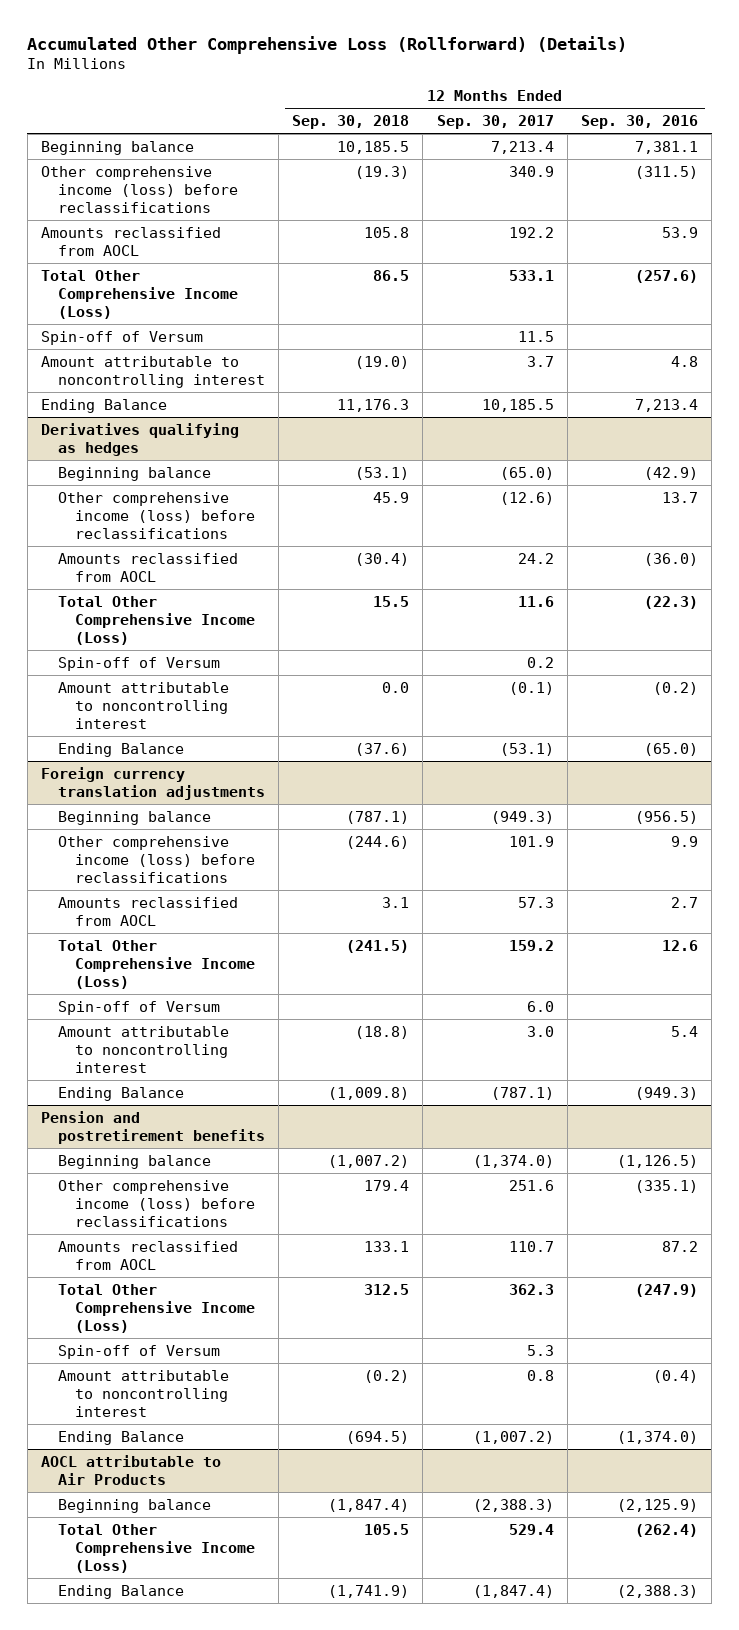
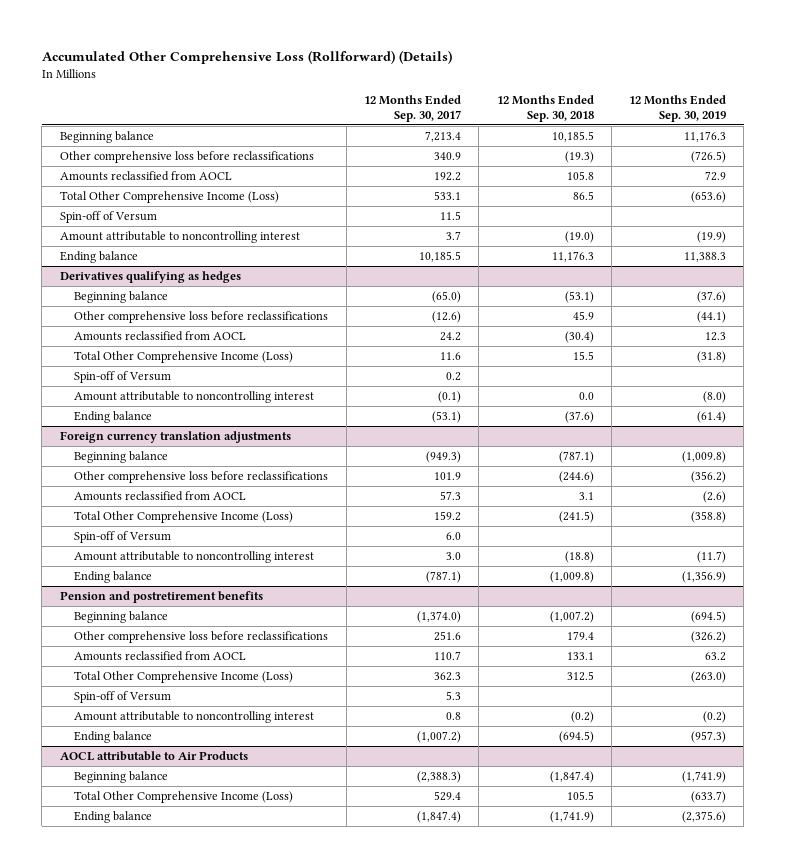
[580,114,698,129] Sep. 30, 2016 -> none
none -> [629,95,727,122] 12 Months Ended Sep. 30, 2019
[40,165,238,214] Other comprehensive income (loss) before reclassifications -> [59,150,314,163] Other comprehensive loss before reclassifications
[40,398,167,413] Ending Balance -> [59,250,138,263] Ending balance
[57,491,255,540] Other comprehensive income (loss) before reclassifications -> [74,310,329,323] Other comprehensive loss before reclassifications
[57,742,184,757] Ending Balance -> [74,410,153,423] Ending balance
[57,835,255,884] Other comprehensive income (loss) before reclassifications -> [74,470,329,483] Other comprehensive loss before reclassifications
[57,1086,184,1101] Ending Balance -> [74,570,153,583] Ending balance
[57,1179,255,1228] Other comprehensive income (loss) before reclassifications -> [74,630,329,643] Other comprehensive loss before reclassifications
[57,1430,184,1445] Ending Balance -> [74,730,153,743] Ending balance
[57,1584,184,1599] Ending Balance -> [74,810,153,823] Ending balance

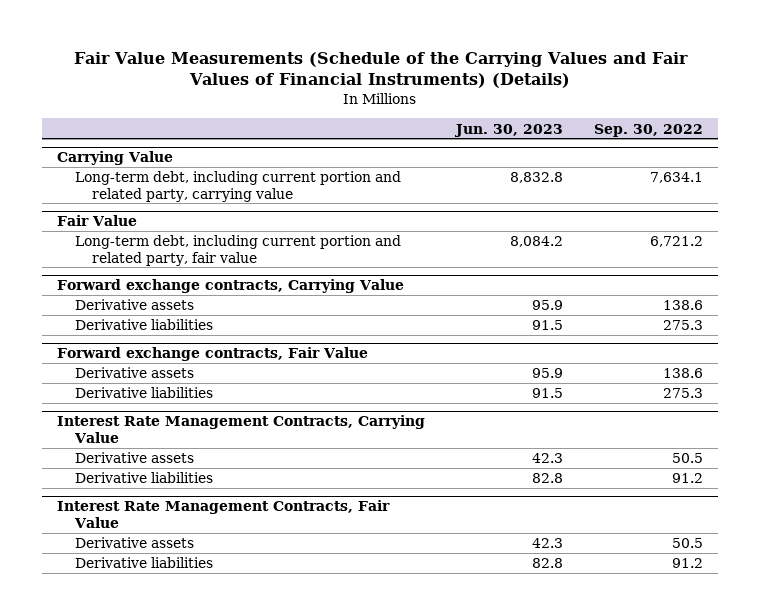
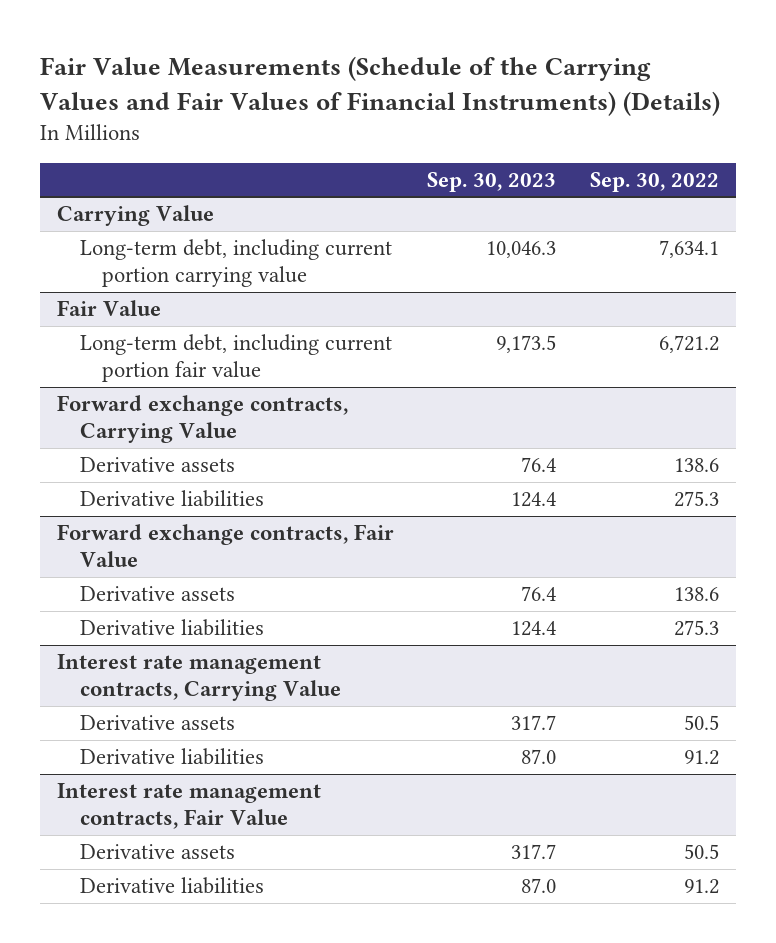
[454,123,564,137] Jun. 30, 2023 -> none
none -> [427,171,557,192] Sep. 30, 2023
[74,171,401,202] Long-term debt, including current portion and related party, carrying value -> [79,239,392,288] Long-term debt, including current portion carrying value
[74,235,401,266] Long-term debt, including current portion and related party, fair value -> [79,334,392,383] Long-term debt, including current portion fair value
[57,415,426,443] Interest Rate Management Contracts, Carrying Value -> [56,654,341,702] Interest rate management contracts, Carrying Value
[57,500,391,528] Interest Rate Management Contracts, Fair Value -> [56,783,321,830] Interest rate management contracts, Fair Value

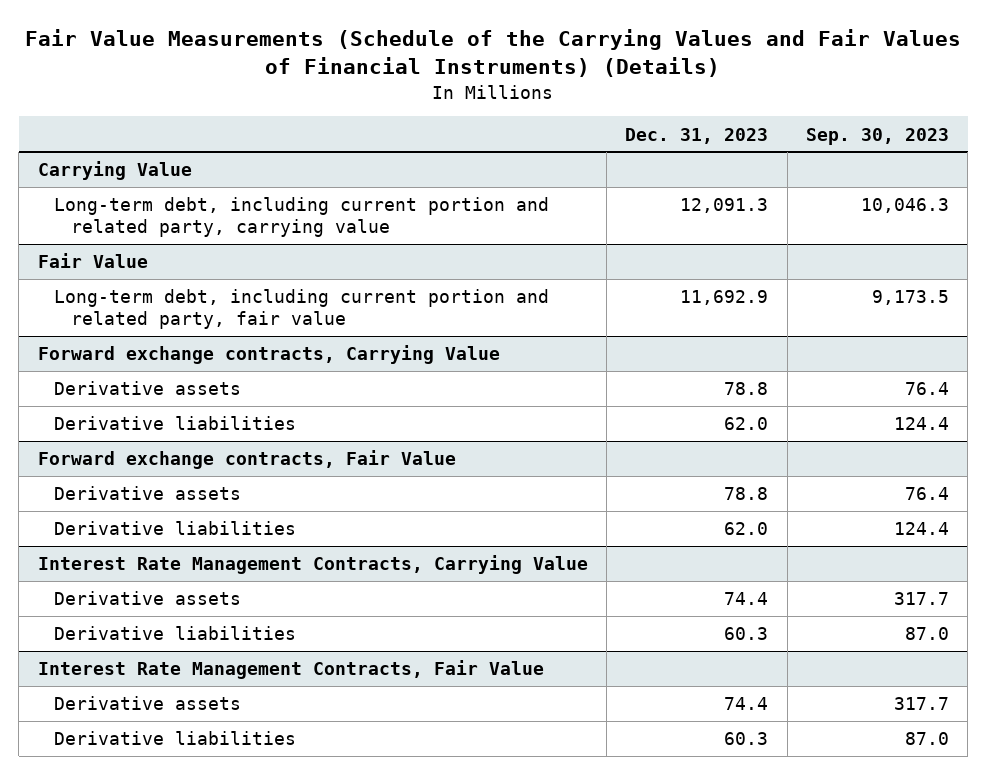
[590,171,720,192] Sep. 30, 2022 -> none
none -> [625,127,769,144] Dec. 31, 2023
[79,239,392,288] Long-term debt, including current portion carrying value -> [54,197,550,237] Long-term debt, including current portion and related party, carrying value
[79,334,392,383] Long-term debt, including current portion fair value -> [54,289,550,329] Long-term debt, including current portion and related party, fair value
[56,654,341,702] Interest rate management contracts, Carrying Value -> [37,555,588,575] Interest Rate Management Contracts, Carrying Value
[56,783,321,830] Interest rate management contracts, Fair Value -> [37,660,544,680] Interest Rate Management Contracts, Fair Value

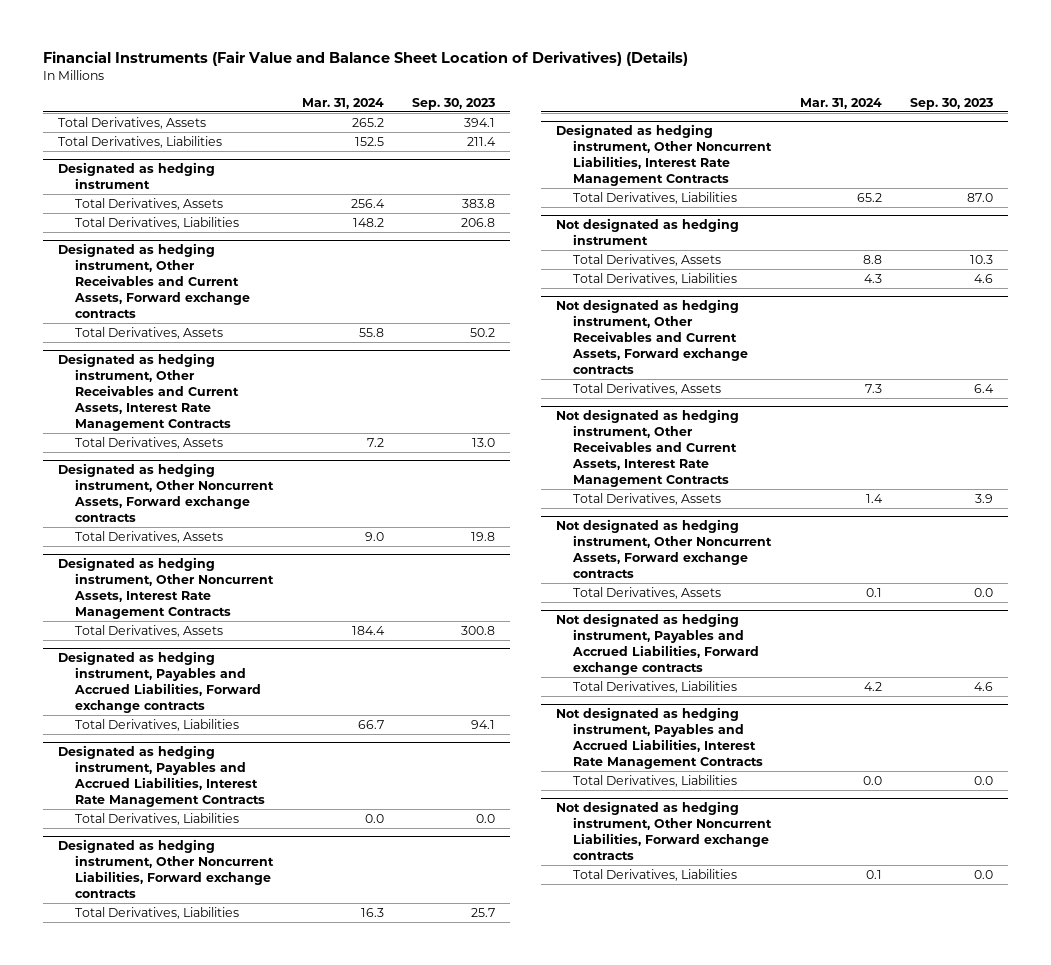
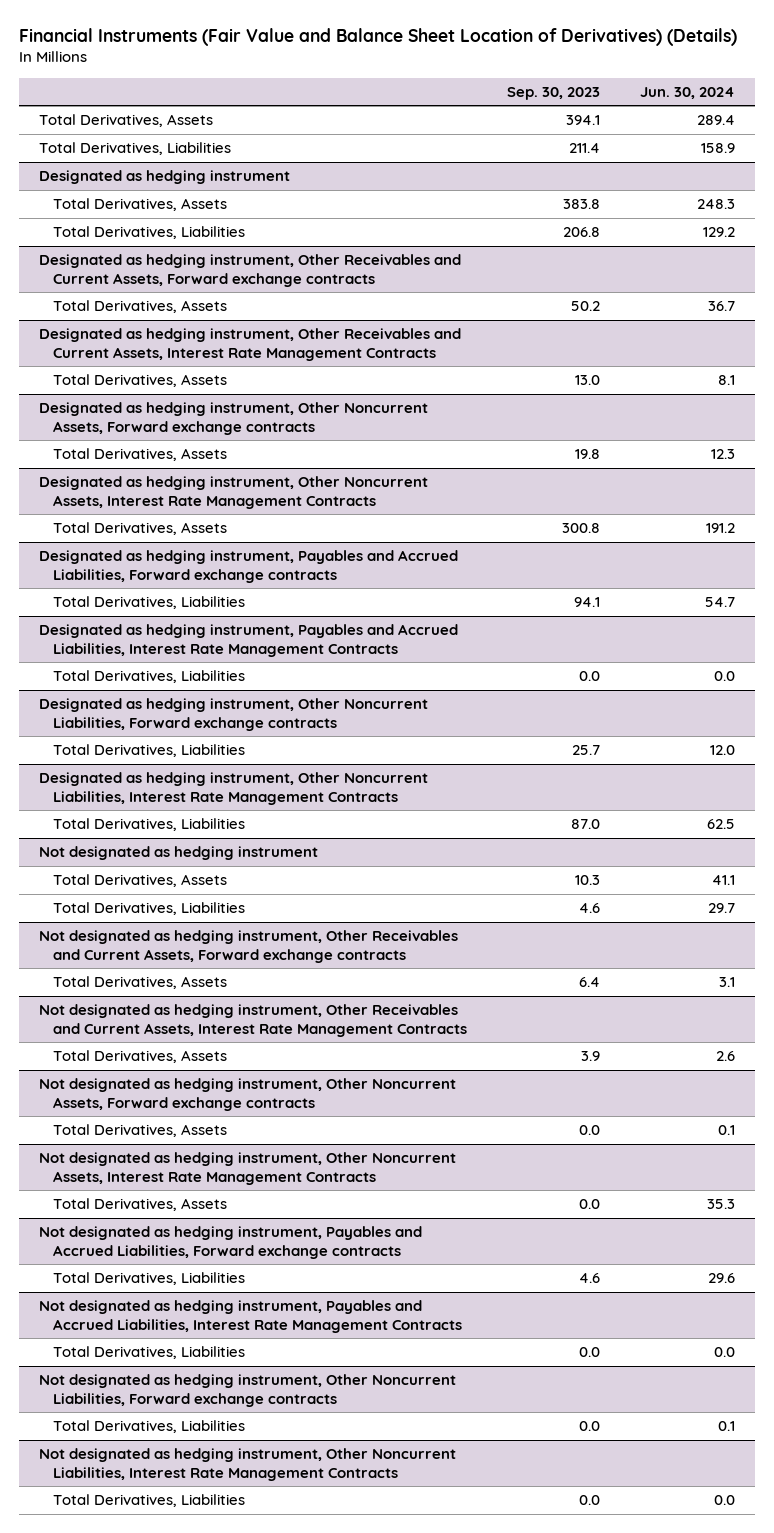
[301,97,384,109] Mar. 31, 2024 -> none
none -> [639,86,735,99] Jun. 30, 2024
none -> [38,1152,456,1185] Not designated as hedging instrument, Other Noncurrent Assets, Interest Rate Management Contracts
none -> [52,1198,227,1212] Total Derivatives, Assets
none -> [38,1448,456,1481] Not designated as hedging instrument, Other Noncurrent Liabilities, Interest Rate Management Contracts
none -> [52,1494,245,1508] Total Derivatives, Liabilities

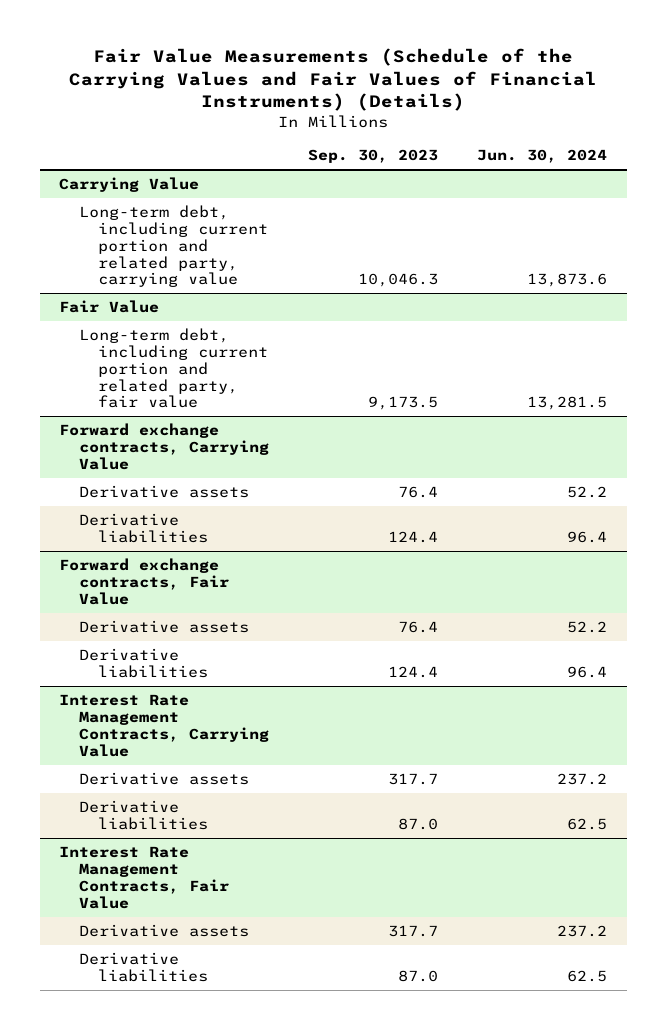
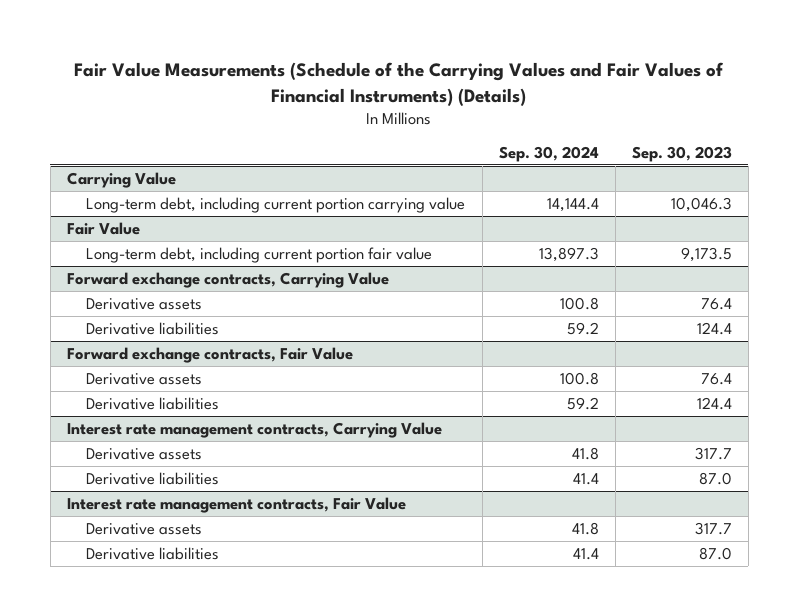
[476,149,607,164] Jun. 30, 2024 -> none
none -> [498,145,599,162] Sep. 30, 2024
[78,205,268,288] Long-term debt, including current portion and related party, carrying value -> [86,196,466,213] Long-term debt, including current portion carrying value
[78,328,268,409] Long-term debt, including current portion and related party, fair value -> [86,246,433,263] Long-term debt, including current portion fair value
[59,694,269,757] Interest Rate Management Contracts, Carrying Value -> [66,421,442,438] Interest rate management contracts, Carrying Value
[59,846,229,909] Interest Rate Management Contracts, Fair Value -> [66,496,406,513] Interest rate management contracts, Fair Value

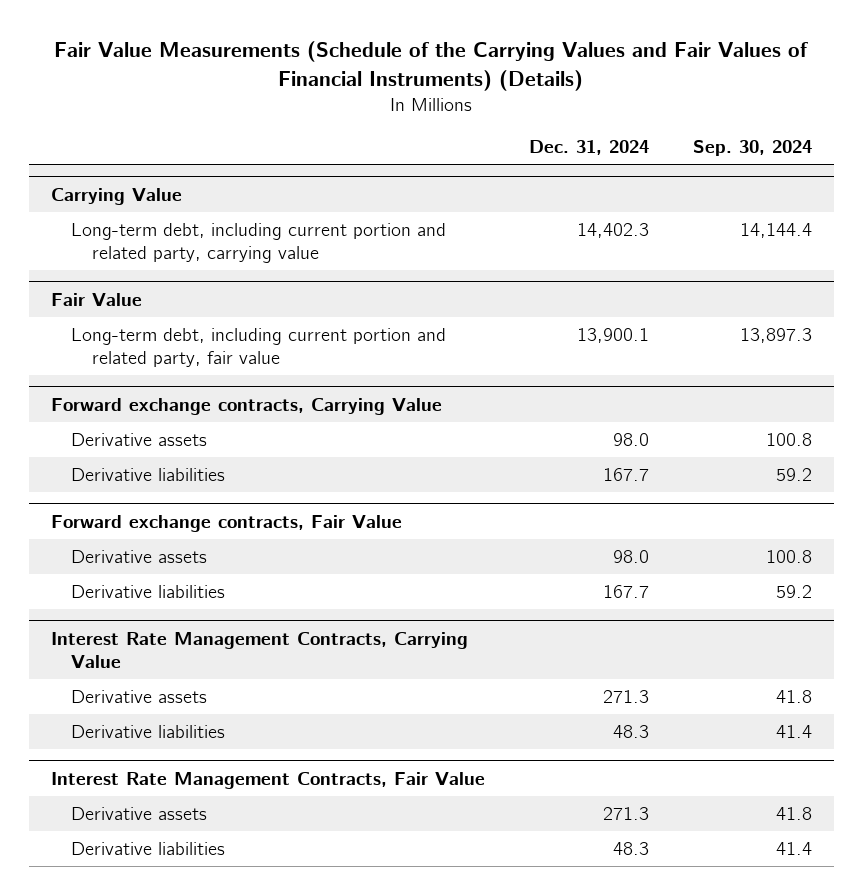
[631,145,732,162] Sep. 30, 2023 -> none
none -> [528,140,649,156] Dec. 31, 2024
[86,196,466,213] Long-term debt, including current portion carrying value -> [71,222,447,264] Long-term debt, including current portion and related party, carrying value
[86,246,433,263] Long-term debt, including current portion fair value -> [71,327,447,368] Long-term debt, including current portion and related party, fair value
[66,421,442,438] Interest rate management contracts, Carrying Value -> [50,631,468,669] Interest Rate Management Contracts, Carrying Value
[66,496,406,513] Interest rate management contracts, Fair Value -> [50,771,485,789] Interest Rate Management Contracts, Fair Value

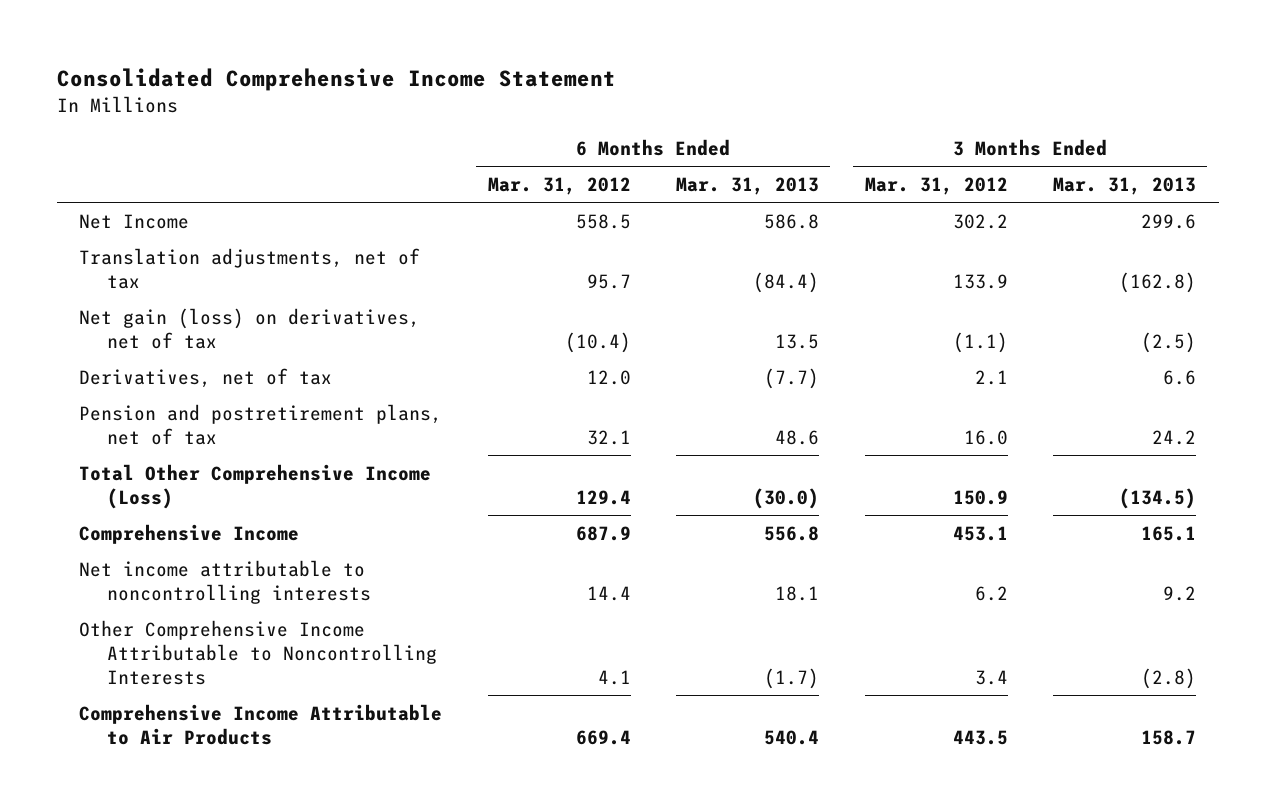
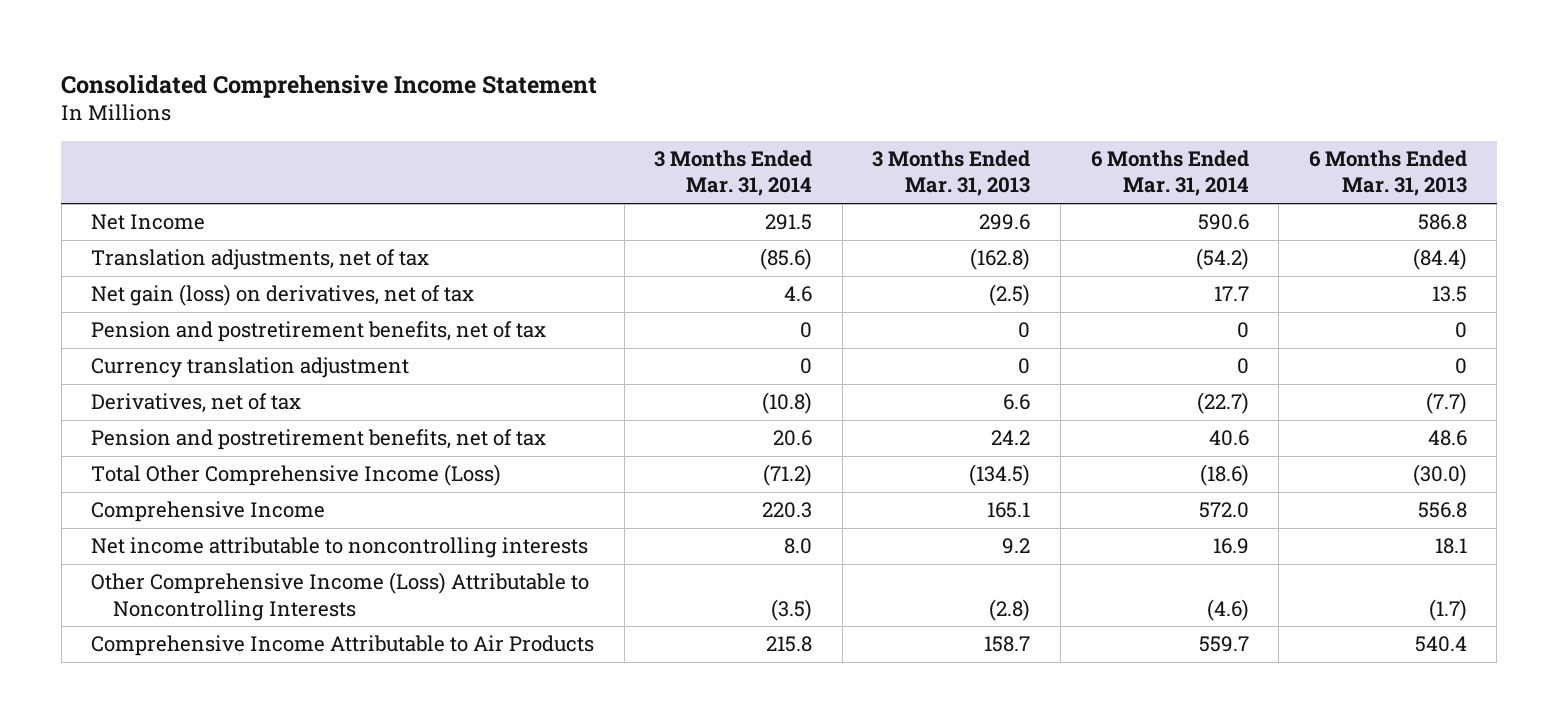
[487,176,631,195] Mar. 31, 2012 -> none
[864,176,1008,195] Mar. 31, 2012 -> none
none -> [654,150,813,197] 3 Months Ended Mar. 31, 2014
none -> [1090,150,1249,197] 6 Months Ended Mar. 31, 2014
none -> [91,321,547,343] Pension and postretirement benefits, net of tax
none -> [91,357,410,379] Currency translation adjustment
[79,403,443,445] Pension and postretirement plans, net of tax -> [91,429,547,451] Pension and postretirement benefits, net of tax
[79,619,437,685] Other Comprehensive Income Attributable to Noncontrolling Interests -> [91,572,590,621] Other Comprehensive Income (Loss) Attributable to Noncontrolling Interests

